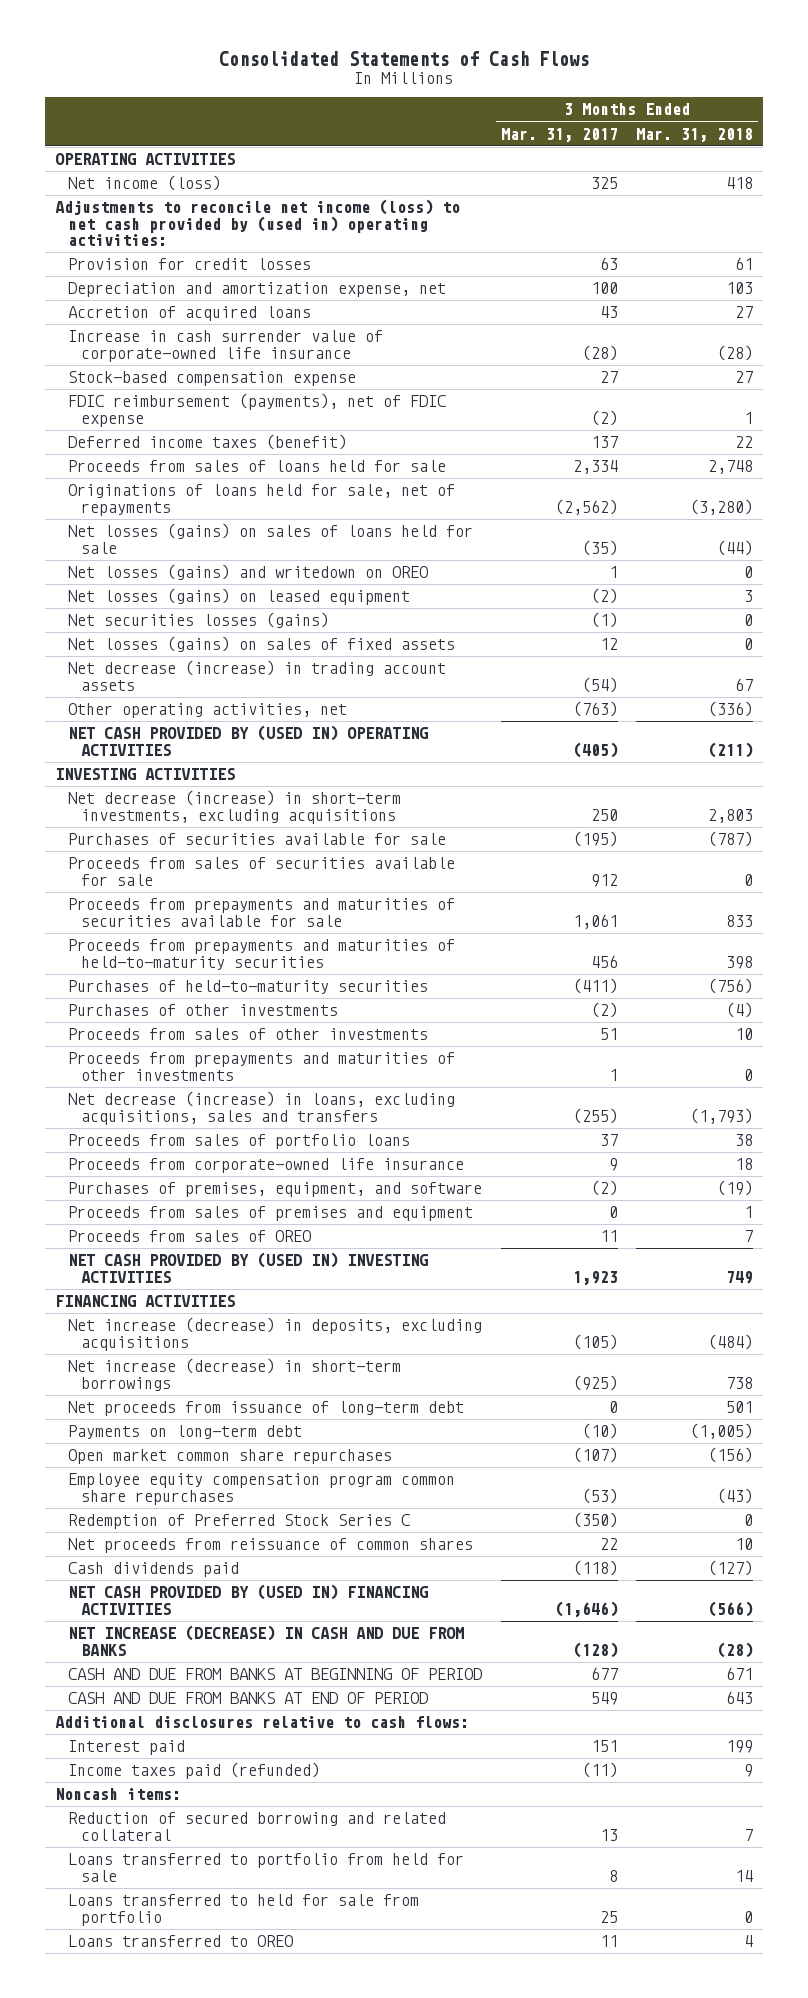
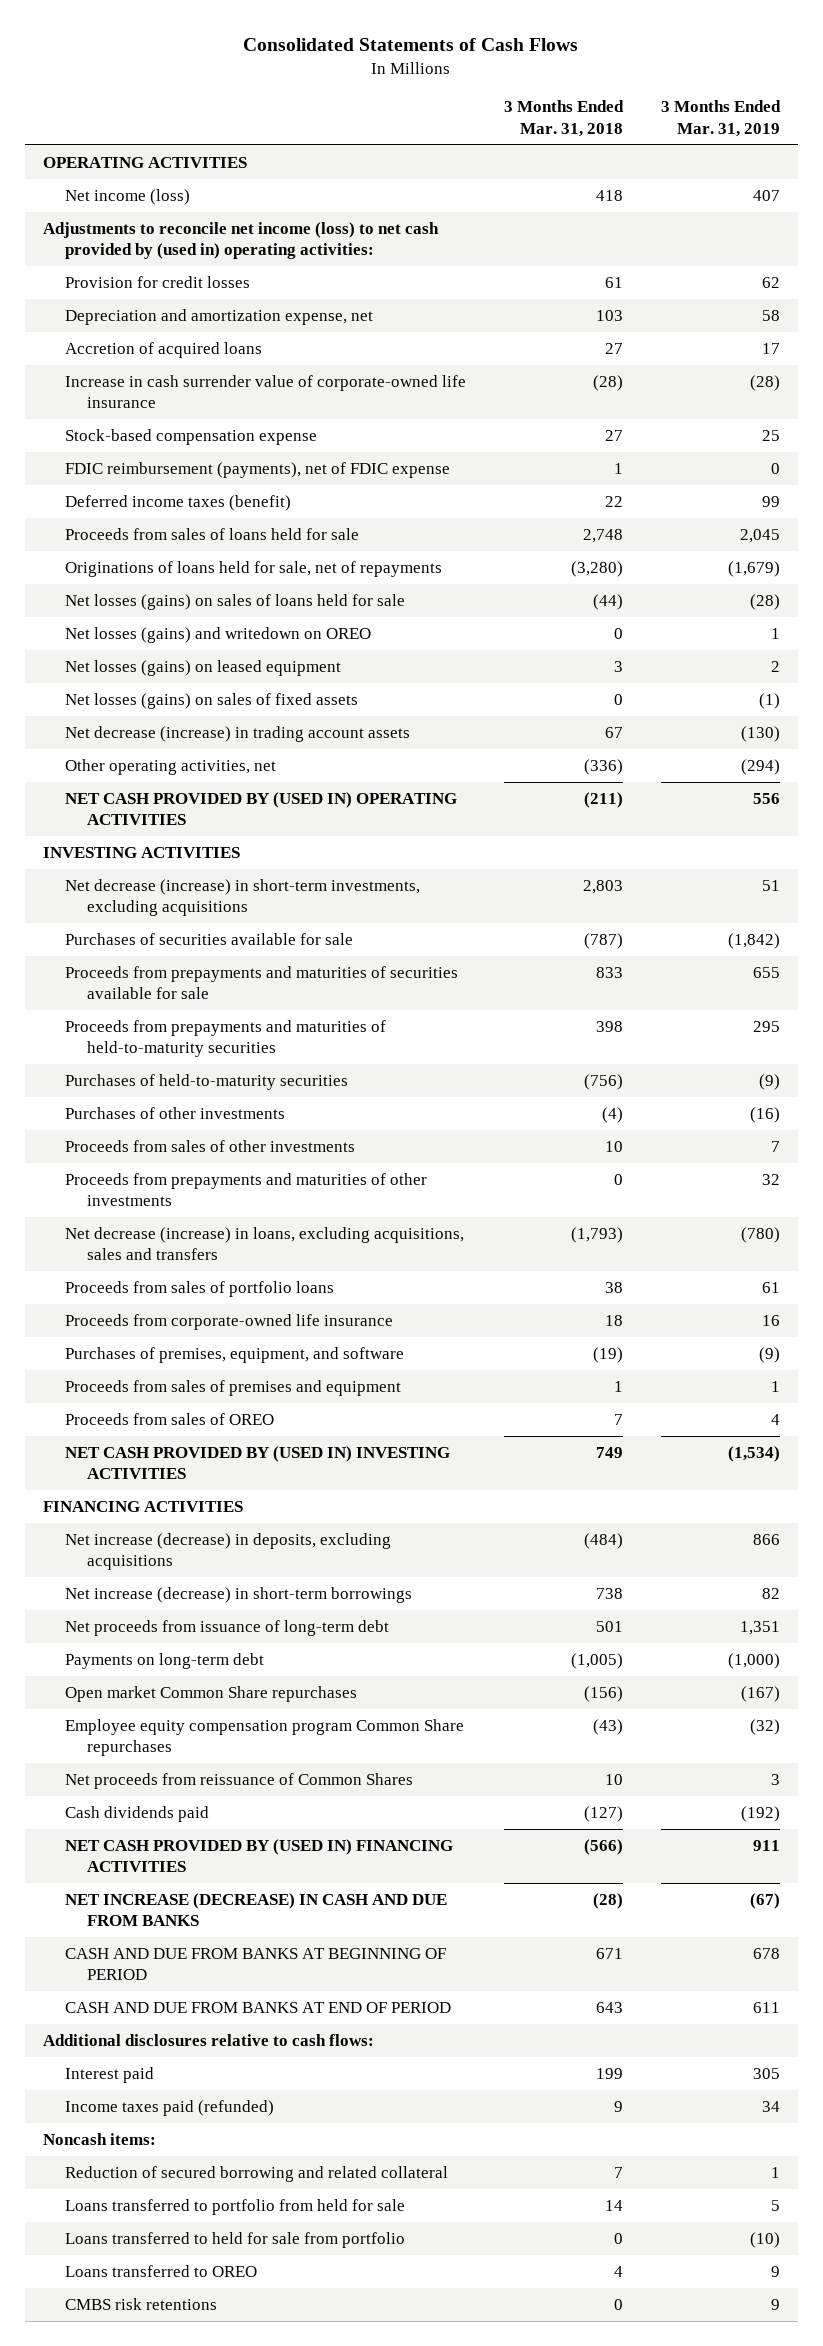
[500,127,618,142] Mar. 31, 2017 -> none
none -> [660,100,781,137] 3 Months Ended Mar. 31, 2019
[67,612,329,629] Net securities losses (gains) -> none
[67,857,455,886] Proceeds from sales of securities available for sale -> none
[67,1514,410,1530] Redemption of Preferred Stock Series C -> none
[67,1449,392,1465] Open market common share repurchases -> [65,1685,358,1702] Open market Common Share repurchases
[67,1473,455,1505] Employee equity compensation program common share repurchases -> [65,1718,465,1757] Employee equity compensation program Common Share repurchases
[67,1538,473,1554] Net proceeds from reissuance of common shares -> [65,1772,414,1789] Net proceeds from reissuance of Common Shares
none -> [65,2297,218,2310] CMBS risk retentions

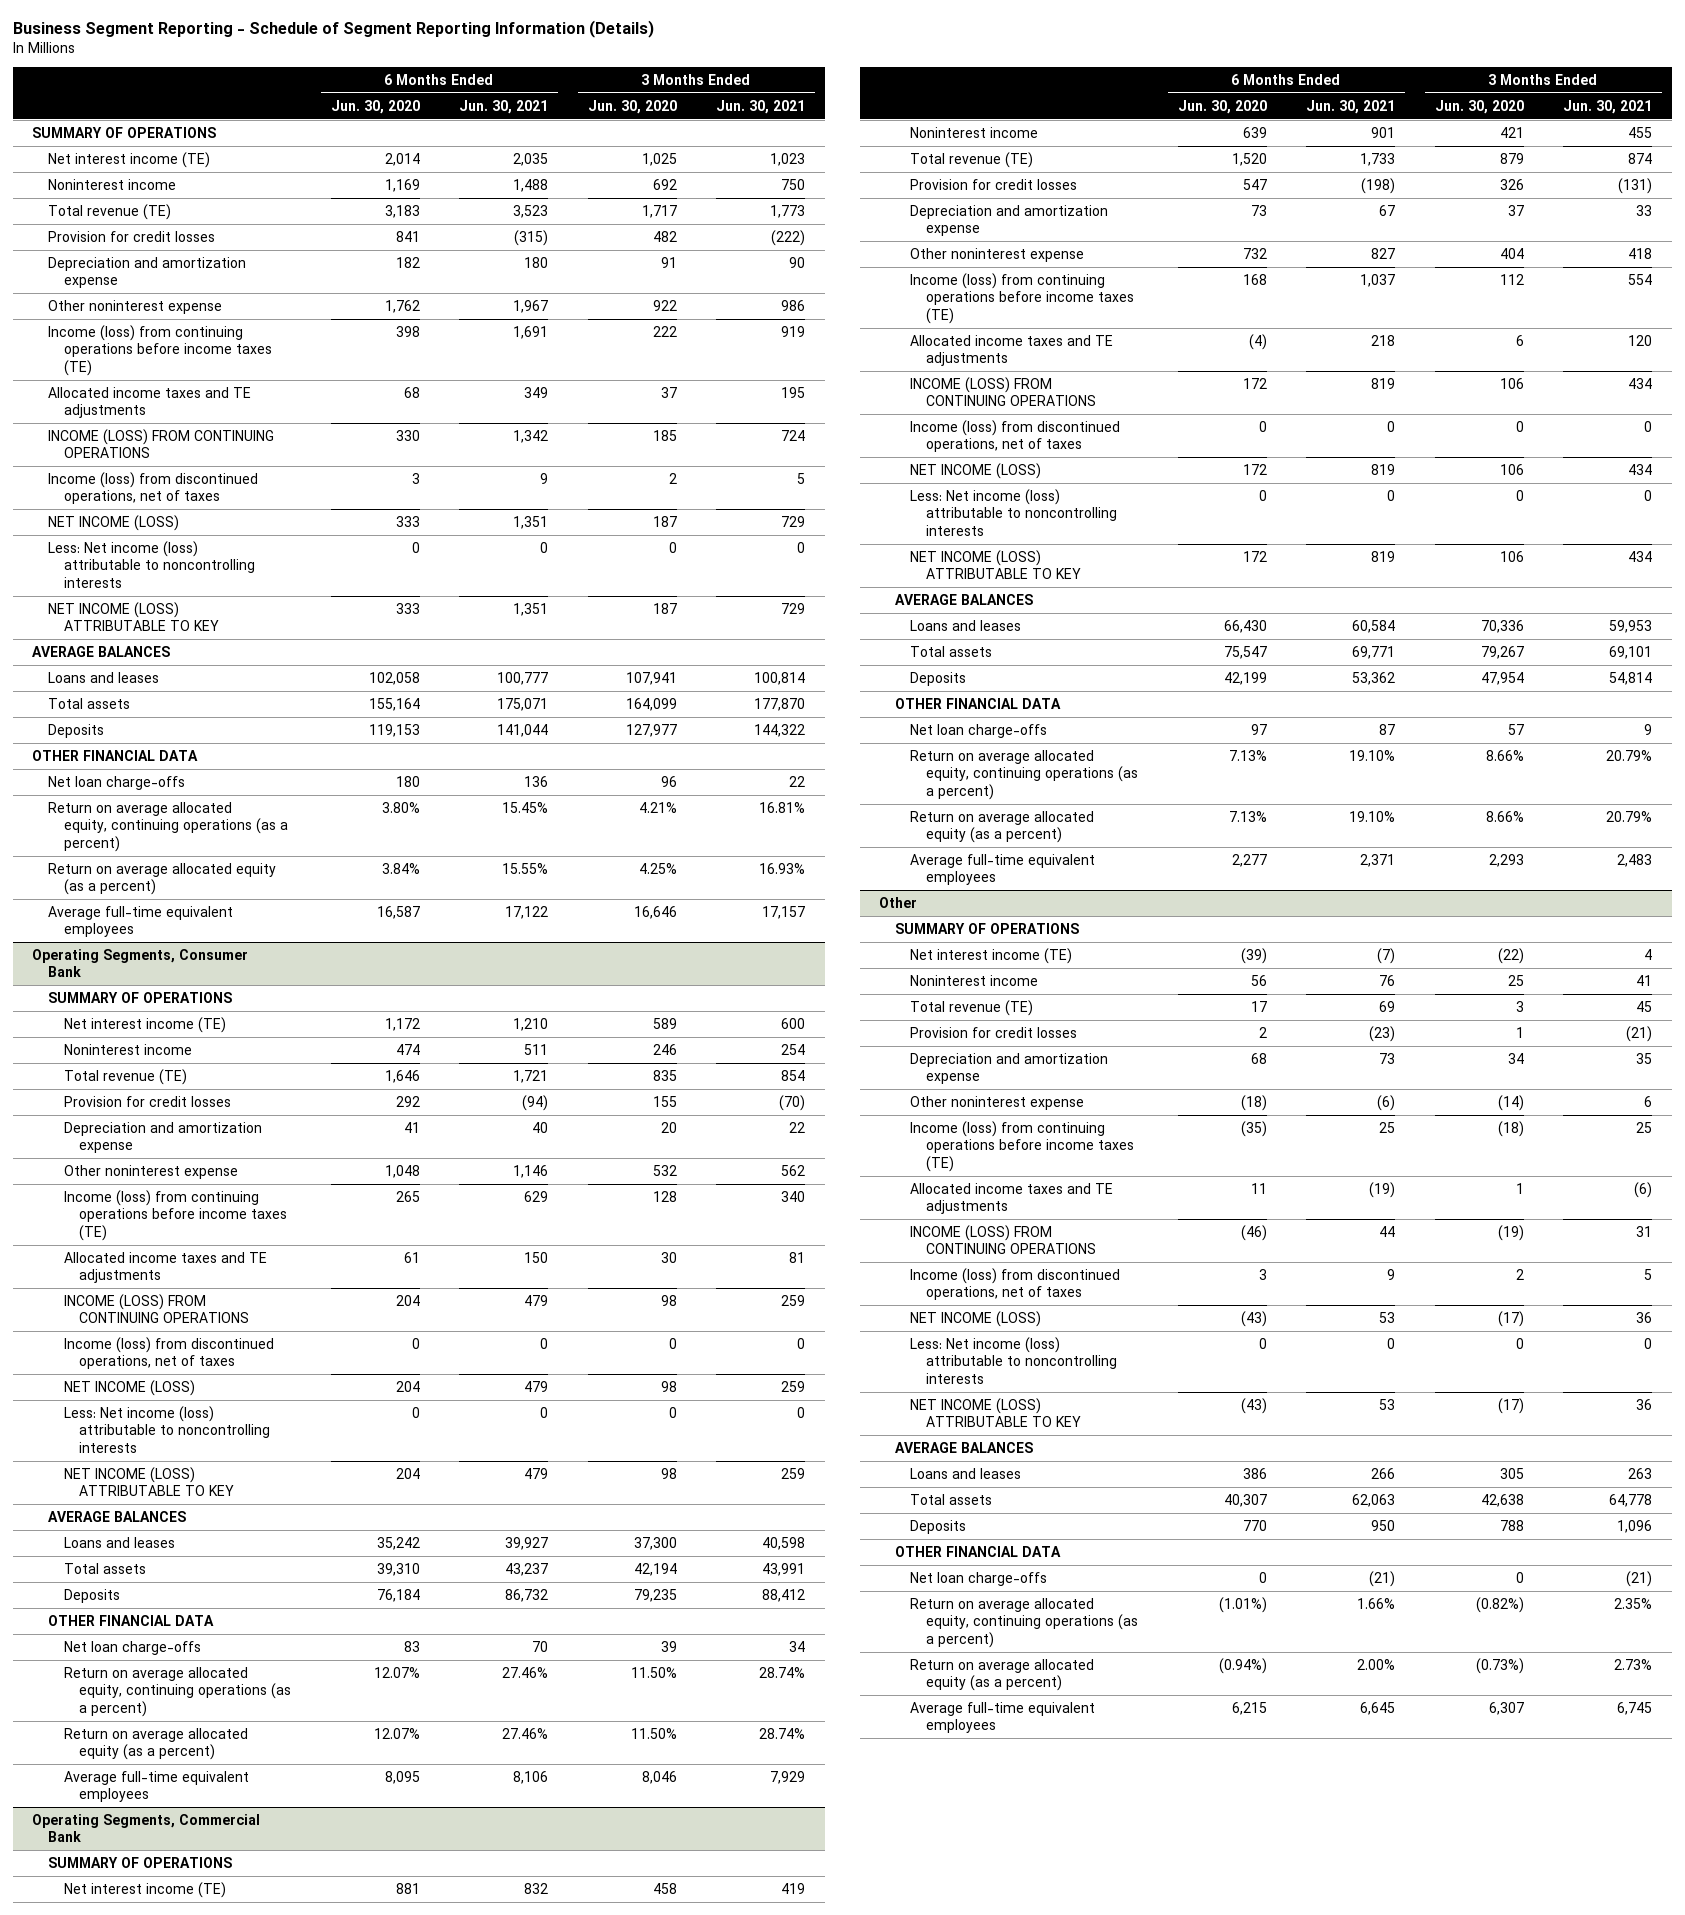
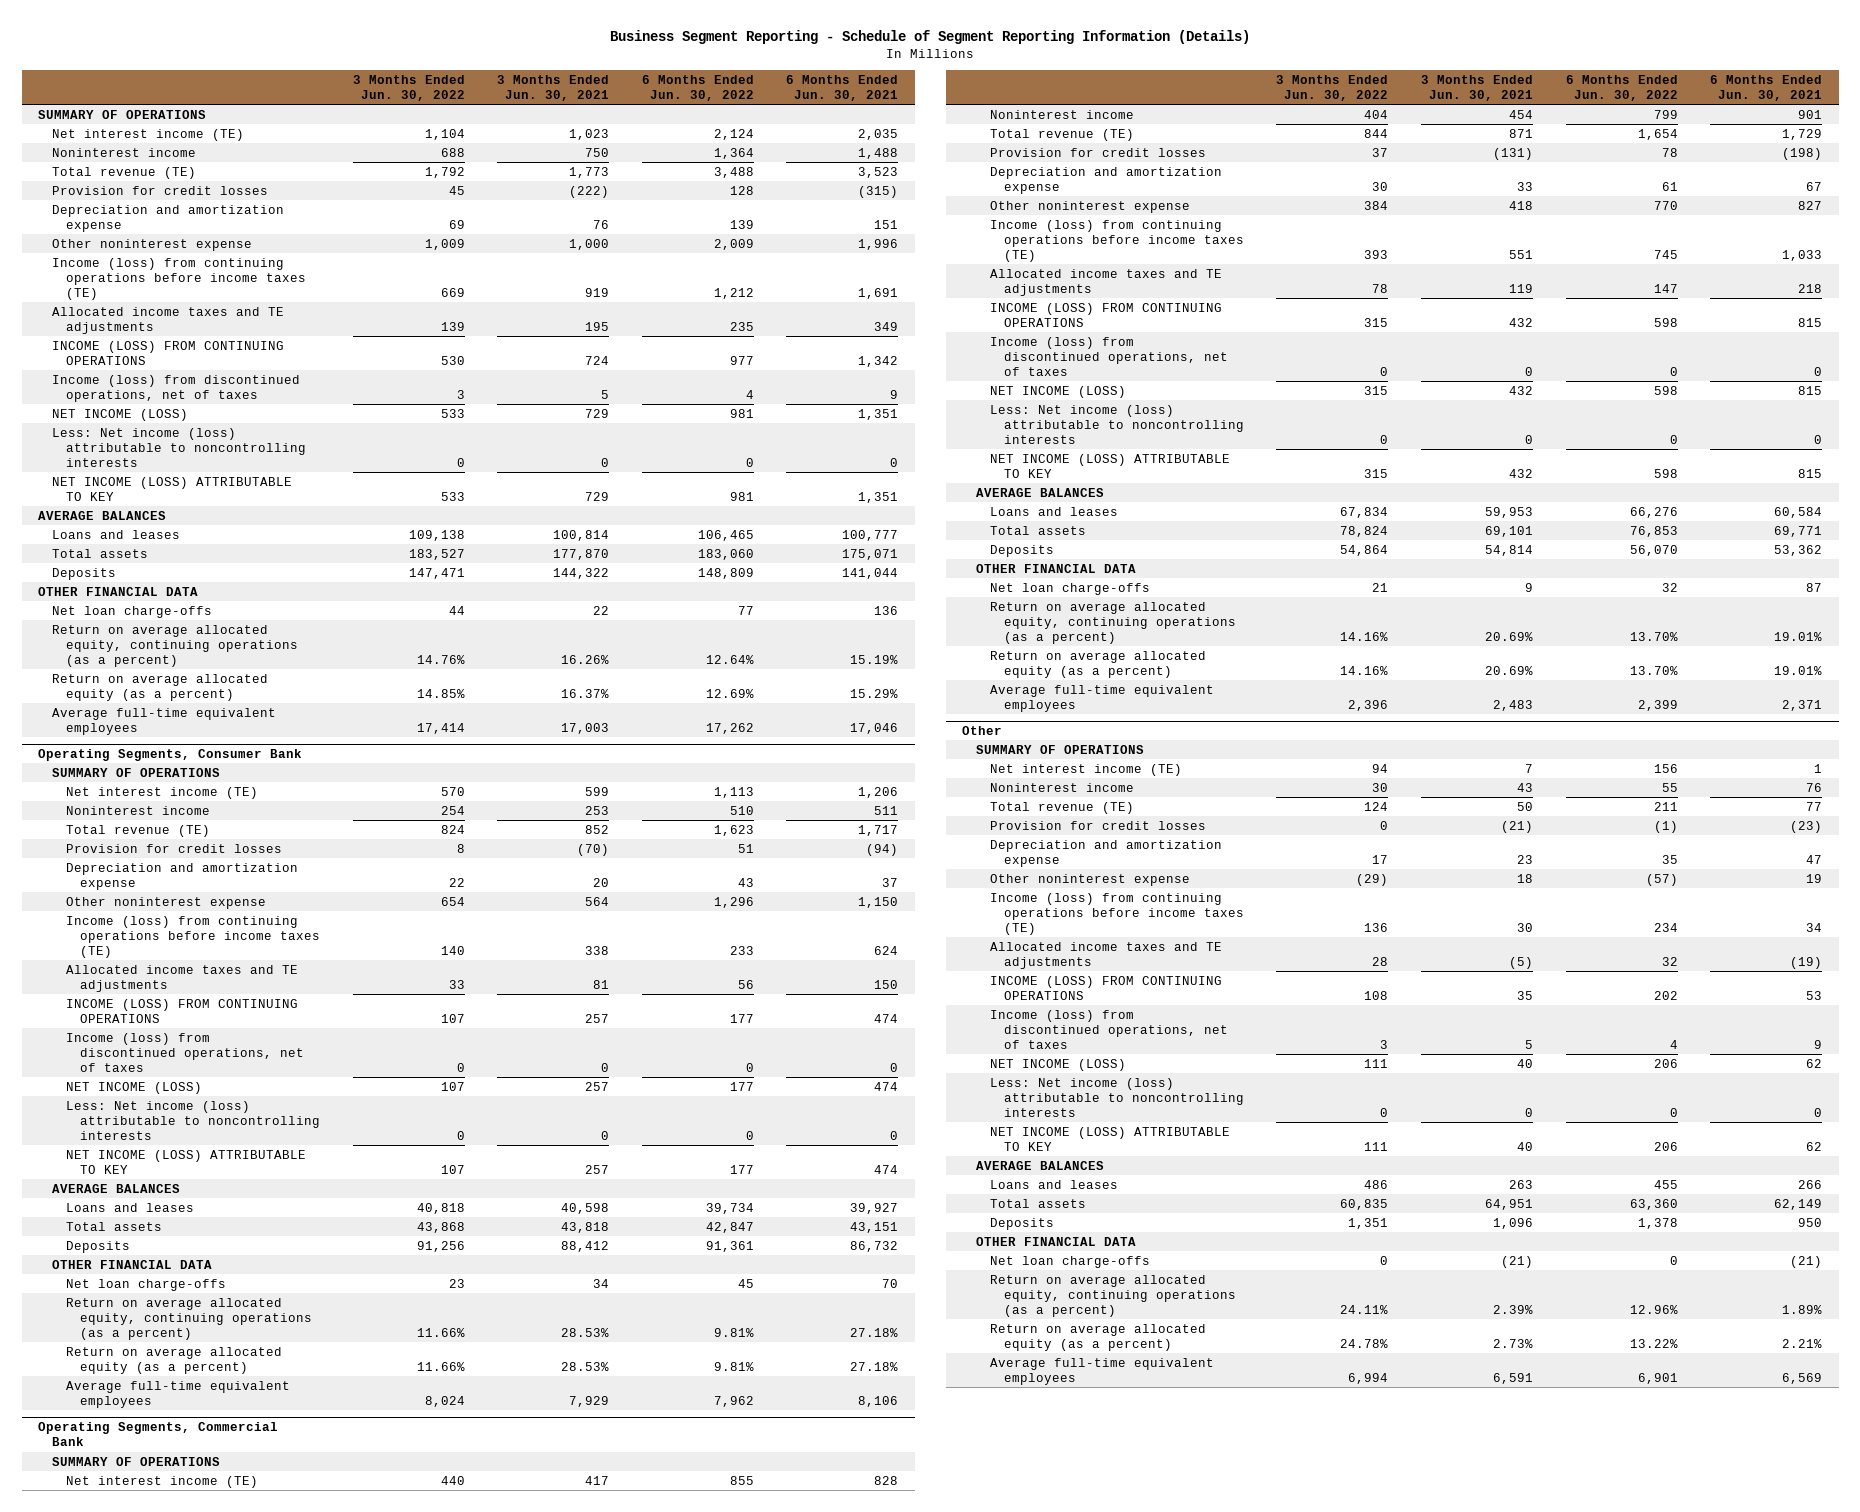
[330,99,420,114] Jun. 30, 2020 -> none
[587,99,677,114] Jun. 30, 2020 -> none
none -> [352,74,465,101] 3 Months Ended Jun. 30, 2022
none -> [641,74,754,101] 6 Months Ended Jun. 30, 2022
[524,256,549,268] 180 -> [874,219,899,229] 151
[789,256,806,268] 90 -> [593,219,610,229] 76
[513,299,549,313] 1,967 -> [858,238,899,250] 1,996
[781,299,806,311] 986 -> [569,238,610,250] 1,000
[502,801,549,813] 15.45% -> [850,654,899,664] 15.19%
[759,801,806,813] 16.81% -> [561,654,610,664] 16.26%
[502,862,549,874] 15.55% -> [850,688,899,698] 15.29%
[759,862,806,874] 16.93% -> [561,688,610,698] 16.37%
[505,905,549,919] 17,122 -> [850,722,899,734] 17,046
[762,905,806,919] 17,157 -> [561,722,610,734] 17,003
[513,1017,549,1031] 1,210 -> [858,786,899,798] 1,206
[781,1017,806,1029] 600 -> [585,786,610,796] 599
[781,1043,806,1055] 254 -> [585,805,610,815] 253
[513,1069,549,1083] 1,721 -> [858,824,899,836] 1,717
[781,1069,806,1081] 854 -> [585,824,610,834] 852
[532,1121,549,1133] 40 -> [882,877,899,887] 37
[789,1121,806,1133] 22 -> [593,877,610,887] 20
[513,1164,549,1178] 1,146 -> [858,896,899,908] 1,150
[781,1164,806,1176] 562 -> [585,896,610,906] 564
[524,1190,549,1202] 629 -> [874,945,899,955] 624
[781,1190,806,1202] 340 -> [585,945,610,955] 338
[524,1294,549,1306] 479 -> [874,1013,899,1023] 474
[781,1294,806,1306] 259 -> [585,1013,610,1023] 257
[524,1380,549,1392] 479 -> [874,1081,899,1091] 474
[781,1380,806,1392] 259 -> [585,1081,610,1091] 257
[524,1467,549,1479] 479 -> [874,1164,899,1174] 474
[781,1467,806,1479] 259 -> [585,1164,610,1174] 257
[505,1562,549,1576] 43,237 -> [850,1221,899,1233] 43,151
[762,1562,806,1576] 43,991 -> [561,1221,610,1233] 43,818
[502,1666,549,1678] 27.46% -> [850,1327,899,1337] 27.18%
[759,1666,806,1678] 28.74% -> [561,1327,610,1337] 28.53%
[502,1727,549,1739] 27.46% -> [850,1361,899,1371] 27.18%
[759,1727,806,1739] 28.74% -> [561,1361,610,1371] 28.53%
[524,1882,549,1894] 832 -> [874,1475,899,1485] 828
[781,1882,806,1894] 419 -> [585,1475,610,1485] 417
[1628,126,1653,138] 455 -> [1508,109,1533,119] 454
[1360,152,1396,166] 1,733 -> [1782,128,1823,140] 1,729
[1628,152,1653,164] 874 -> [1508,128,1533,138] 871
[1360,273,1396,287] 1,037 -> [1782,249,1823,261] 1,033
[1628,273,1653,285] 554 -> [1508,249,1533,259] 551
[1628,334,1653,346] 120 -> [1508,283,1533,293] 119
[1371,377,1396,389] 819 -> [1798,317,1823,327] 815
[1628,377,1653,389] 434 -> [1508,317,1533,327] 432
[1371,463,1396,475] 819 -> [1798,385,1823,395] 815
[1628,463,1653,475] 434 -> [1508,385,1533,395] 432
[1371,550,1396,562] 819 -> [1798,468,1823,478] 815
[1628,550,1653,562] 434 -> [1508,468,1533,478] 432
[1349,749,1396,761] 19.10% -> [1774,631,1823,641] 19.01%
[1606,749,1653,761] 20.79% -> [1484,631,1533,641] 20.69%
[1349,810,1396,822] 19.10% -> [1774,665,1823,675] 19.01%
[1606,810,1653,822] 20.79% -> [1484,665,1533,675] 20.69%
[1377,947,1396,964] (7) -> [1814,763,1823,773] 1
[1644,948,1653,960] 4 -> [1524,763,1533,773] 7
[1636,974,1653,986] 41 -> [1516,782,1533,792] 43
[1379,1000,1396,1012] 69 -> [1806,801,1823,811] 77
[1636,1000,1653,1012] 45 -> [1516,801,1533,811] 50
[1379,1052,1396,1064] 73 -> [1806,854,1823,864] 47
[1636,1052,1653,1064] 35 -> [1516,854,1533,864] 23
[1377,1094,1396,1111] (6) -> [1806,873,1823,883] 19
[1644,1095,1653,1107] 6 -> [1516,873,1533,883] 18
[1379,1121,1396,1133] 25 -> [1806,922,1823,932] 34
[1636,1121,1653,1133] 25 -> [1516,922,1533,932] 30
[1634,1181,1653,1198] (6) -> [1508,956,1533,969] (5)
[1379,1225,1396,1237] 44 -> [1806,990,1823,1000] 53
[1636,1225,1653,1237] 31 -> [1516,990,1533,1000] 35
[1379,1311,1396,1323] 53 -> [1806,1058,1823,1068] 62
[1636,1311,1653,1323] 36 -> [1516,1058,1533,1068] 40
[1379,1398,1396,1410] 53 -> [1806,1141,1823,1151] 62
[1636,1398,1653,1410] 36 -> [1516,1141,1533,1151] 40
[1352,1493,1396,1507] 62,063 -> [1774,1198,1823,1210] 62,149
[1609,1493,1653,1507] 64,778 -> [1484,1198,1533,1210] 64,951
[1357,1597,1396,1609] 1.66% -> [1782,1304,1823,1314] 1.89%
[1614,1597,1653,1609] 2.35% -> [1492,1304,1533,1314] 2.39%
[1357,1658,1396,1670] 2.00% -> [1782,1338,1823,1348] 2.21%
[1360,1701,1396,1715] 6,645 -> [1782,1372,1823,1384] 6,569
[1617,1701,1653,1715] 6,745 -> [1492,1372,1533,1384] 6,591

